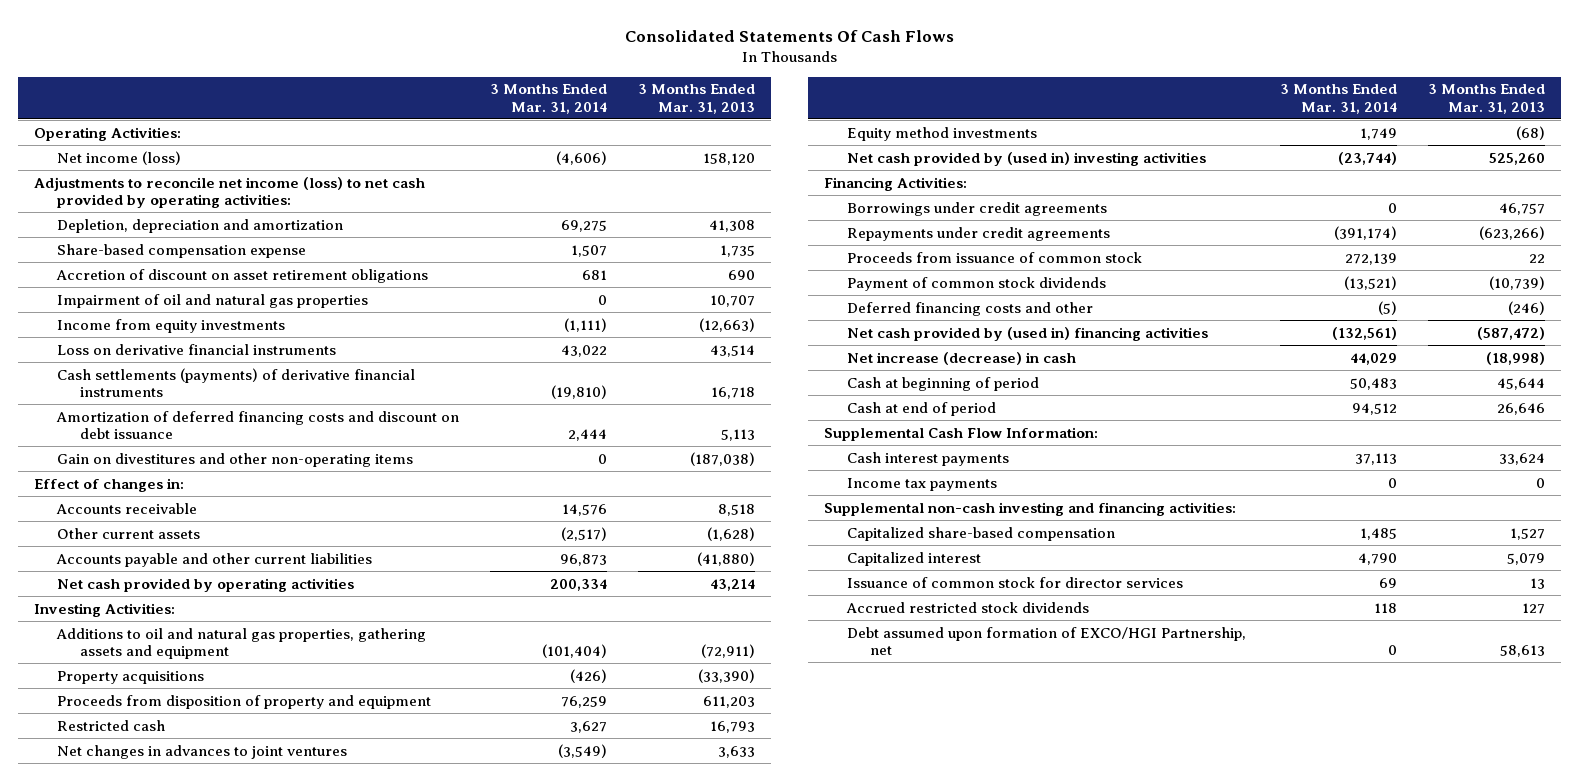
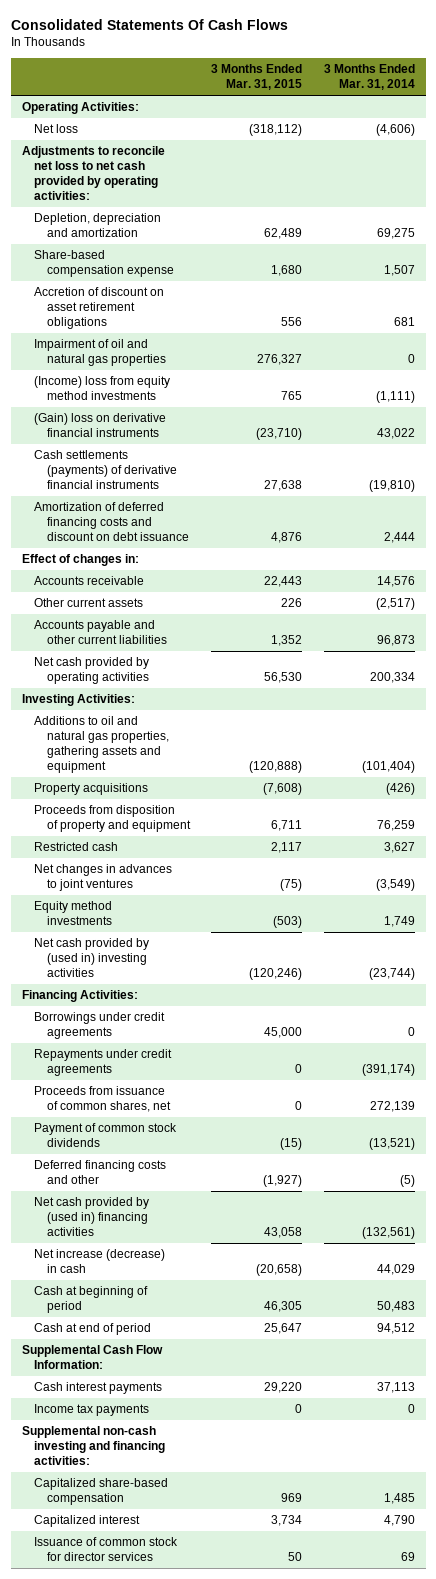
[638,84,756,114] 3 Months Ended Mar. 31, 2013 -> none
none -> [211,64,303,91] 3 Months Ended Mar. 31, 2015
[56,150,181,165] Net income (loss) -> [34,124,79,134] Net loss
[33,176,425,208] Adjustments to reconcile net income (loss) to net cash provided by operating activities: -> [21,146,165,201] Adjustments to reconcile net loss to net cash provided by operating activities:
[56,318,285,333] Income from equity investments -> [34,376,171,401] (Income) loss from equity method investments
[56,343,336,355] Loss on derivative financial instruments -> [34,413,167,438] (Gain) loss on derivative financial instruments
[56,452,413,467] Gain on divestitures and other non-operating items -> none
[846,251,1142,263] Proceeds from issuance of common stock -> [34,1086,171,1113] Proceeds from issuance of common shares, net
[845,601,1089,613] Accrued restricted stock dividends -> none
[846,626,1246,655] Debt assumed upon formation of EXCO/HGI Partnership, net -> none

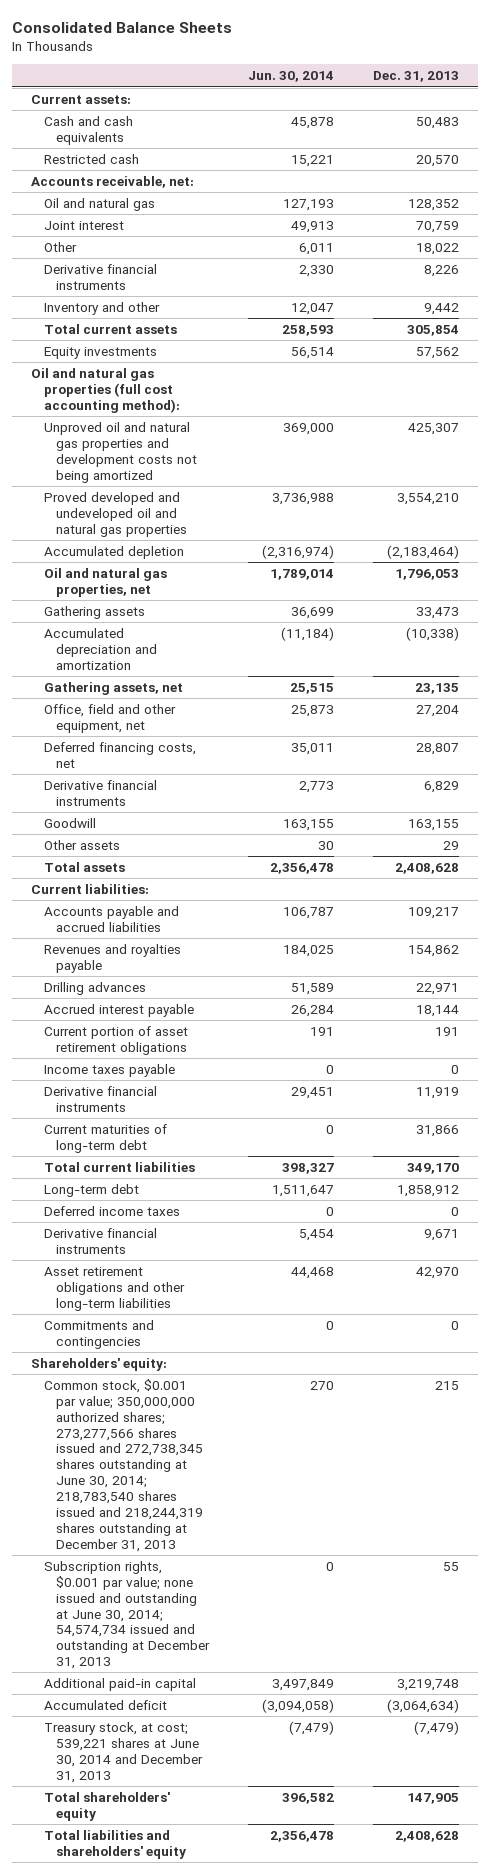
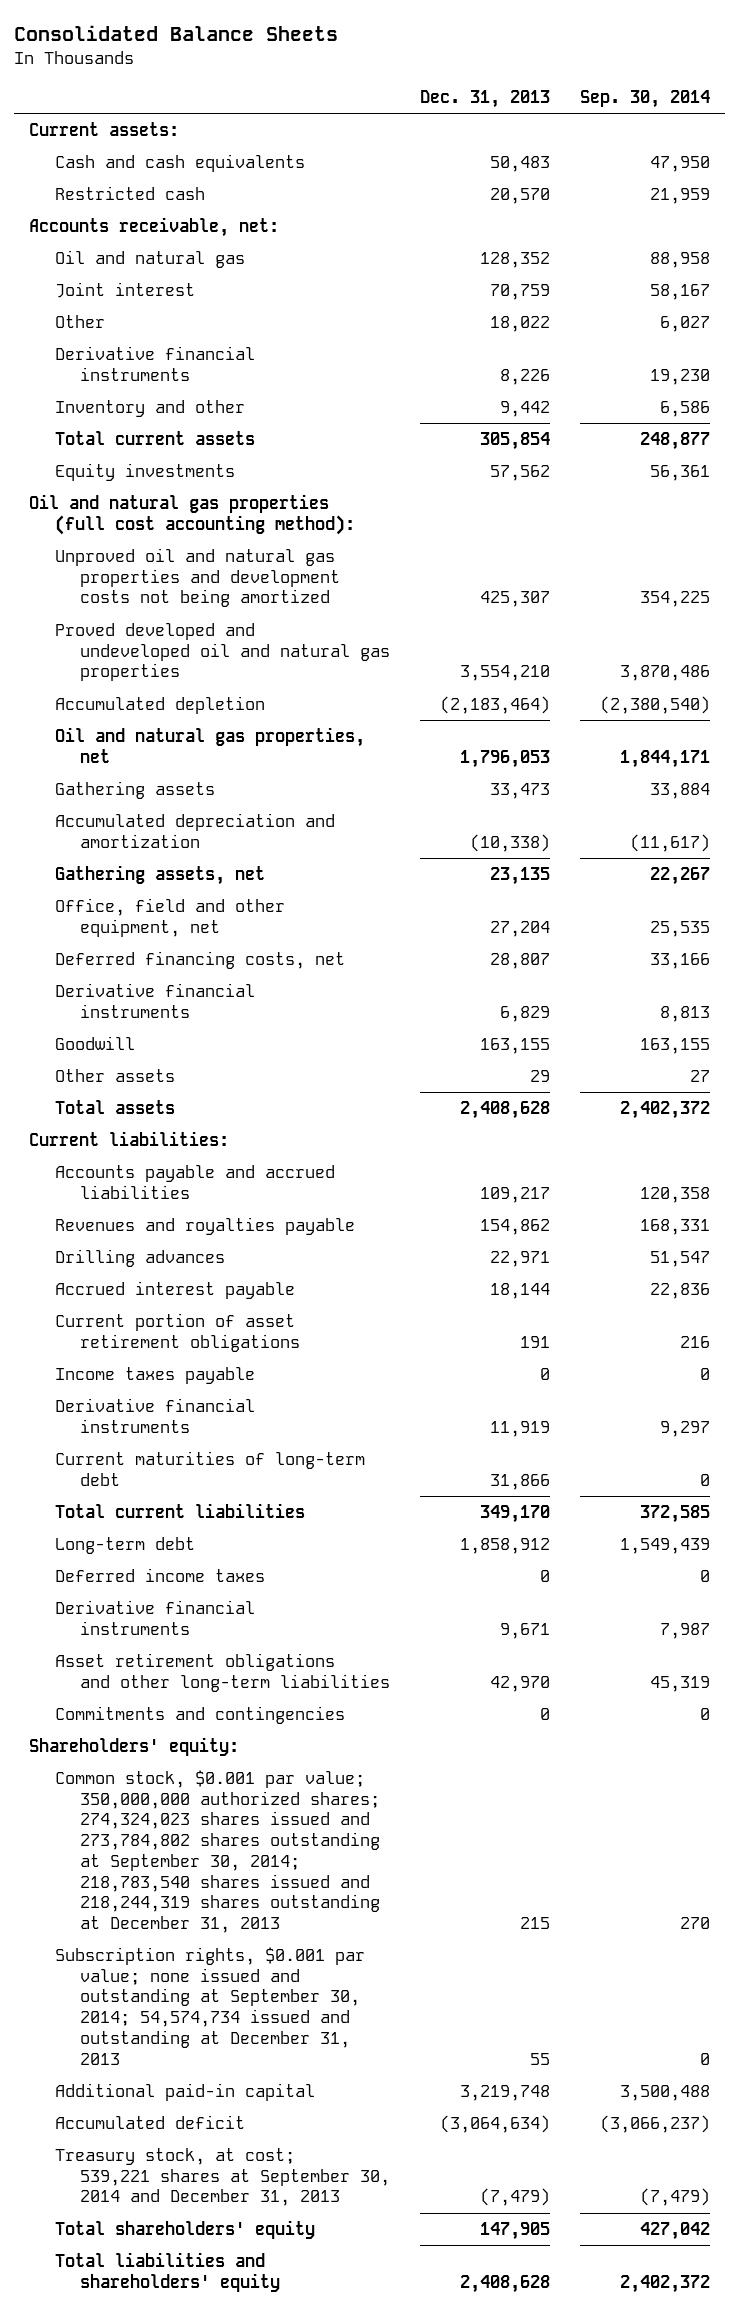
[247,71,334,83] Jun. 30, 2014 -> none
none -> [579,90,710,109] Sep. 30, 2014
[43,1378,203,1552] Common stock, $0.001 par value; 350,000,000 authorized shares; 273,277,566 shares issued and 272,738,345 shares outstanding at June 30, 2014; 218,783,540 shares issued and 218,244,319 shares outstanding at December 31, 2013 -> [54,1770,381,1933] Common stock, $0.001 par value; 350,000,000 authorized shares; 274,324,023 shares issued and 273,784,802 shares outstanding at September 30, 2014; 218,783,540 shares issued and 218,244,319 shares outstanding at December 31, 2013
[43,1560,210,1670] Subscription rights, $0.001 par value; none issued and outstanding at June 30, 2014; 54,574,734 issued and outstanding at December 31, 2013 -> [54,1947,365,2065] Subscription rights, $0.001 par value; none issued and outstanding at September 30, 2014; 54,574,734 issued and outstanding at December 31, 2013
[43,1721,203,1783] Treasury stock, at cost; 539,221 shares at June 30, 2014 and December 31, 2013 -> [54,2148,391,2207] Treasury stock, at cost; 539,221 shares at September 30, 2014 and December 31, 2013

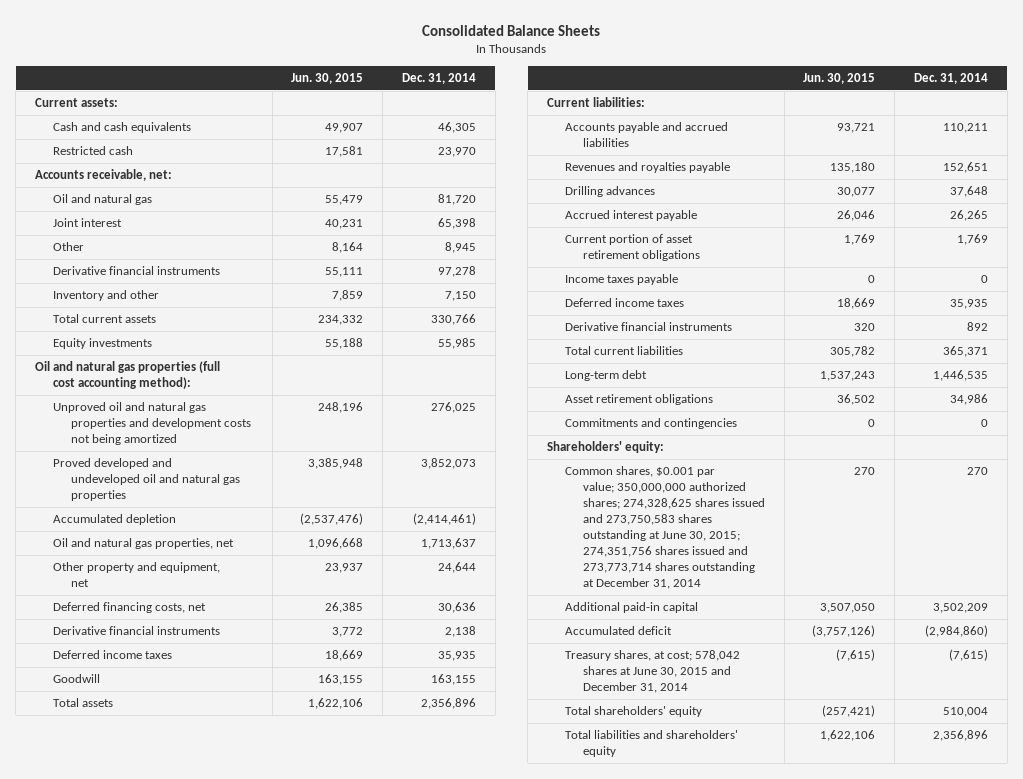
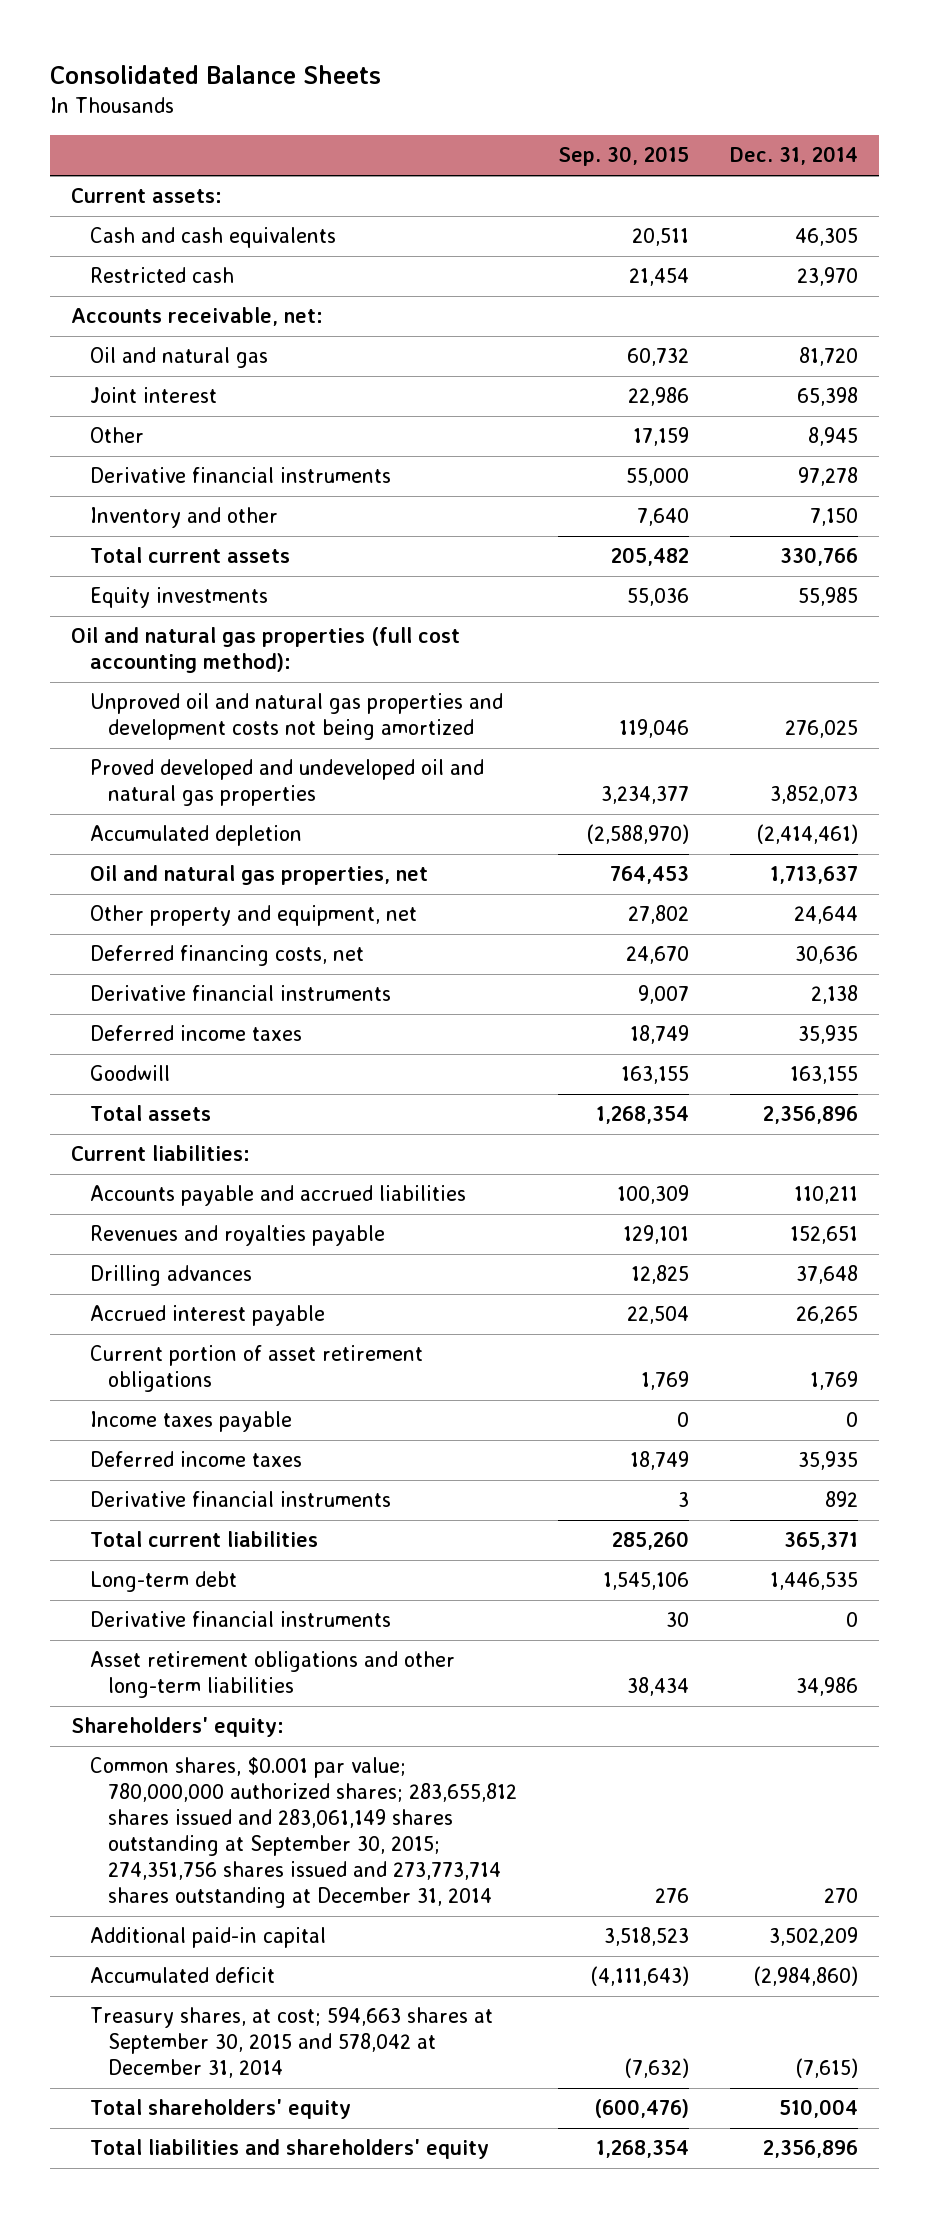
[291,72,364,84] Jun. 30, 2015 -> none
none -> [558,146,690,167] Sep. 30, 2015
[564,417,737,429] Commitments and contingencies -> none
none -> [89,1611,391,1628] Derivative financial instruments
[564,393,713,405] Asset retirement obligations -> [89,1651,455,1699] Asset retirement obligations and other long-term liabilities
[564,465,765,590] Common shares, $0.001 par value; 350,000,000 authorized shares; 274,328,625 shares issued and 273,750,583 shares outstanding at June 30, 2015; 274,351,756 shares issued and 273,773,714 shares outstanding at December 31, 2014 -> [89,1757,518,1909] Common shares, $0.001 par value; 780,000,000 authorized shares; 283,655,812 shares issued and 283,061,149 shares outstanding at September 30, 2015; 274,351,756 shares issued and 273,773,714 shares outstanding at December 31, 2014
[564,649,740,694] Treasury shares, at cost; 578,042 shares at June 30, 2015 and December 31, 2014 -> [89,2007,493,2079] Treasury shares, at cost; 594,663 shares at September 30, 2015 and 578,042 at December 31, 2014

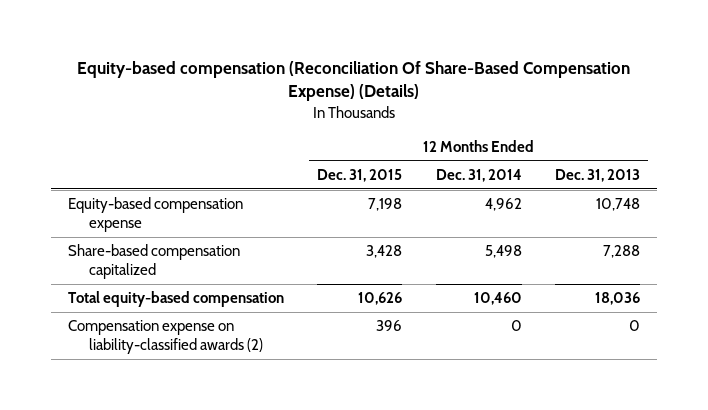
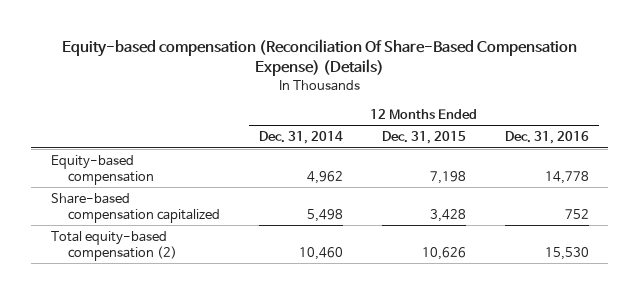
[555,168,641,182] Dec. 31, 2013 -> none
none -> [504,131,589,145] Dec. 31, 2016
[67,197,243,233] Equity-based compensation expense -> [50,154,154,185] Equity-based compensation
[67,320,264,355] Compensation expense on liability-classified awards (2) -> none
[67,291,284,308] Total equity-based compensation -> [50,230,177,261] Total equity-based compensation (2)

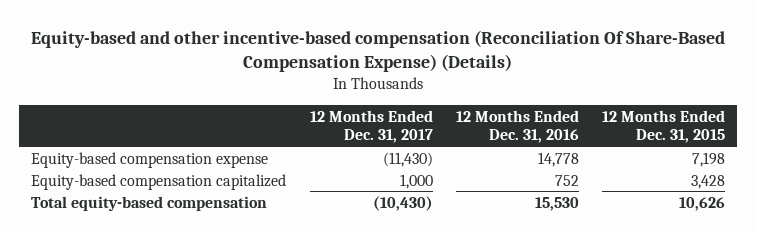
[61,38,577,76] Equity-based compensation (Reconciliation Of Share-Based Compensation Expense) (Details) -> [31,29,726,73] Equity-based and other incentive-based compensation (Reconciliation Of Share-Based Compensation Expense) (Details)
[258,131,343,145] Dec. 31, 2014 -> none
none -> [309,109,433,144] 12 Months Ended Dec. 31, 2017
[50,154,154,185] Equity-based compensation -> [31,151,269,168] Equity-based compensation expense
[50,192,220,223] Share-based compensation capitalized -> [31,173,287,190] Equity-based compensation capitalized
[50,230,177,261] Total equity-based compensation (2) -> [31,195,268,211] Total equity-based compensation

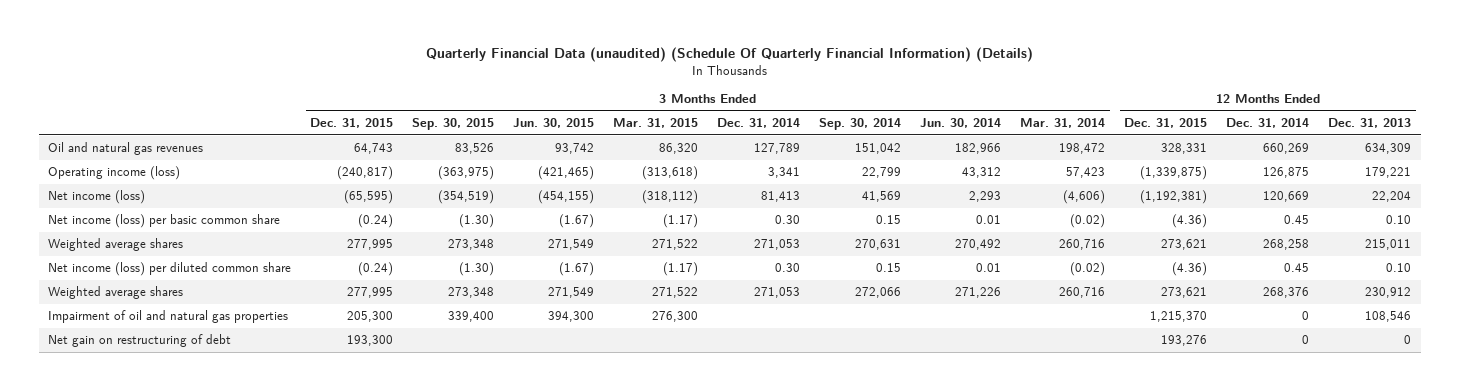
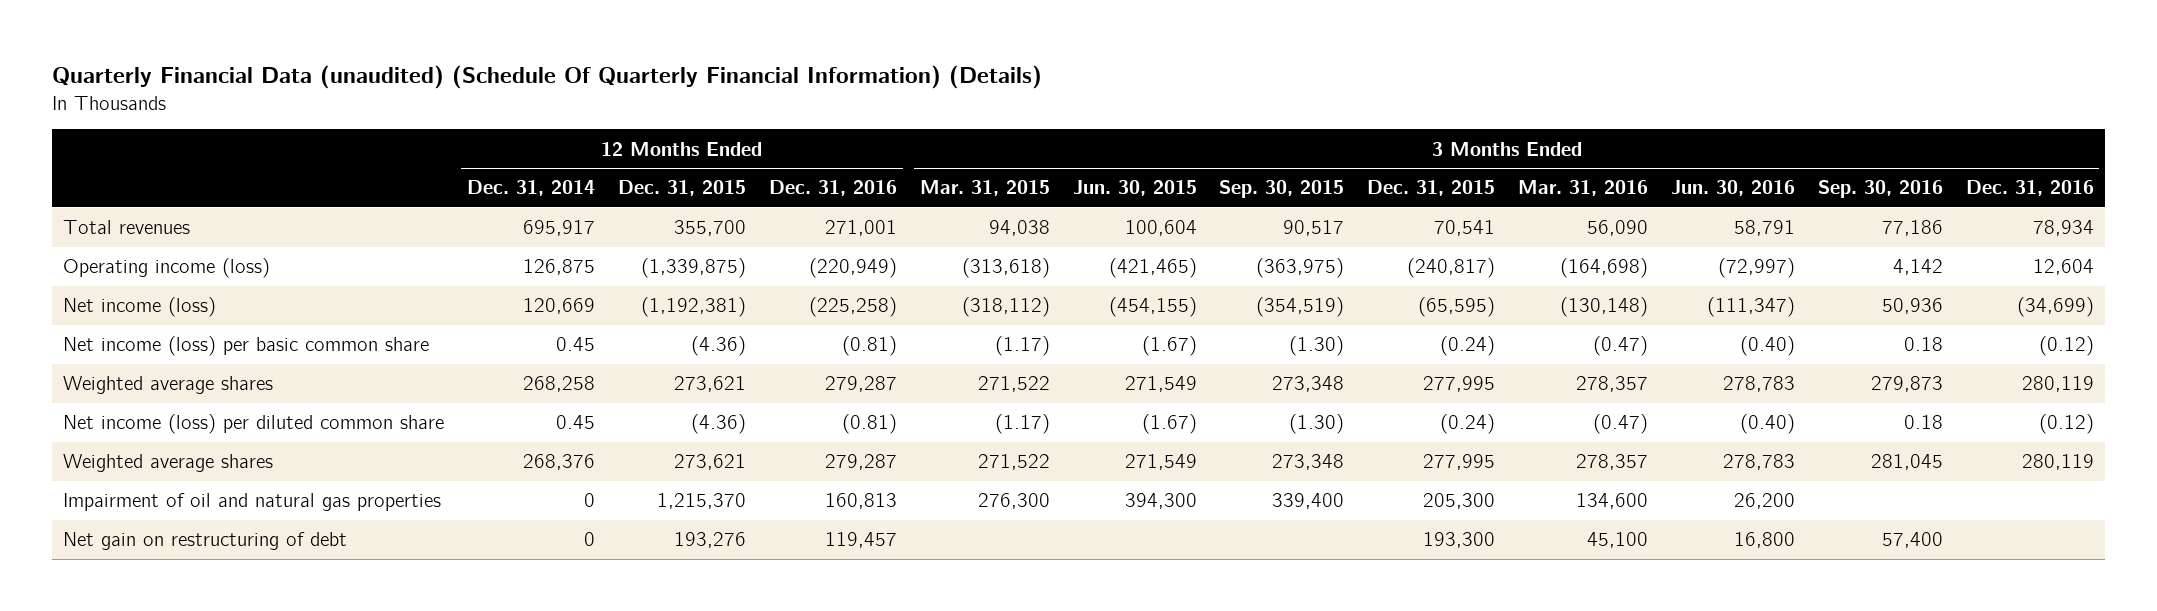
[717,118,801,129] Dec. 31, 2014 -> none
[819,118,902,131] Sep. 30, 2014 -> none
[920,118,1002,129] Jun. 30, 2014 -> none
[1020,118,1106,129] Mar. 31, 2014 -> none
[1328,118,1412,129] Dec. 31, 2013 -> none
none -> [768,180,897,197] Dec. 31, 2016
none -> [1518,180,1649,197] Mar. 31, 2016
none -> [1670,180,1795,197] Jun. 30, 2016
none -> [1817,180,1943,199] Sep. 30, 2016
none -> [1965,180,2094,197] Dec. 31, 2016
[48,142,204,156] Oil and natural gas revenues -> none
none -> [63,220,191,235] Total revenues

